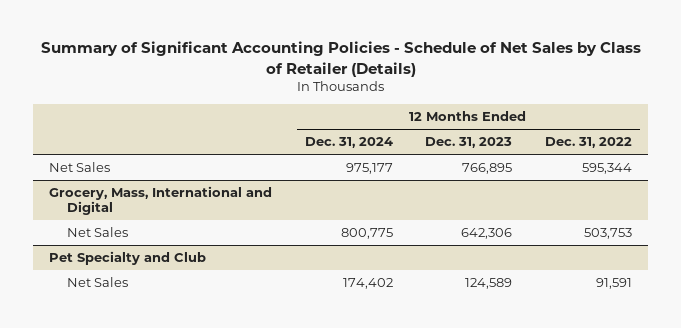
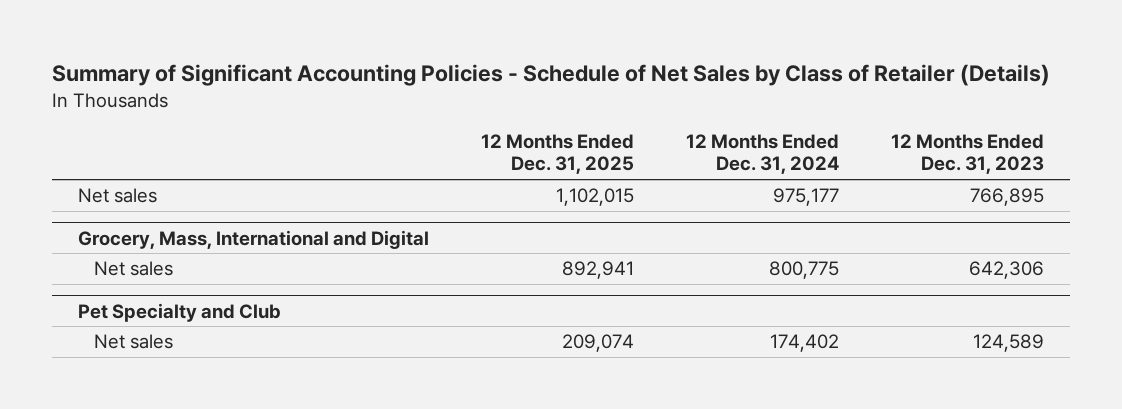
[544,137,632,149] Dec. 31, 2022 -> none
none -> [480,133,634,175] 12 Months Ended Dec. 31, 2025
[49,162,111,173] Net Sales -> [77,188,157,204] Net sales
[66,227,128,238] Net Sales -> [94,261,174,277] Net sales
[66,277,128,288] Net Sales -> [94,334,174,350] Net sales

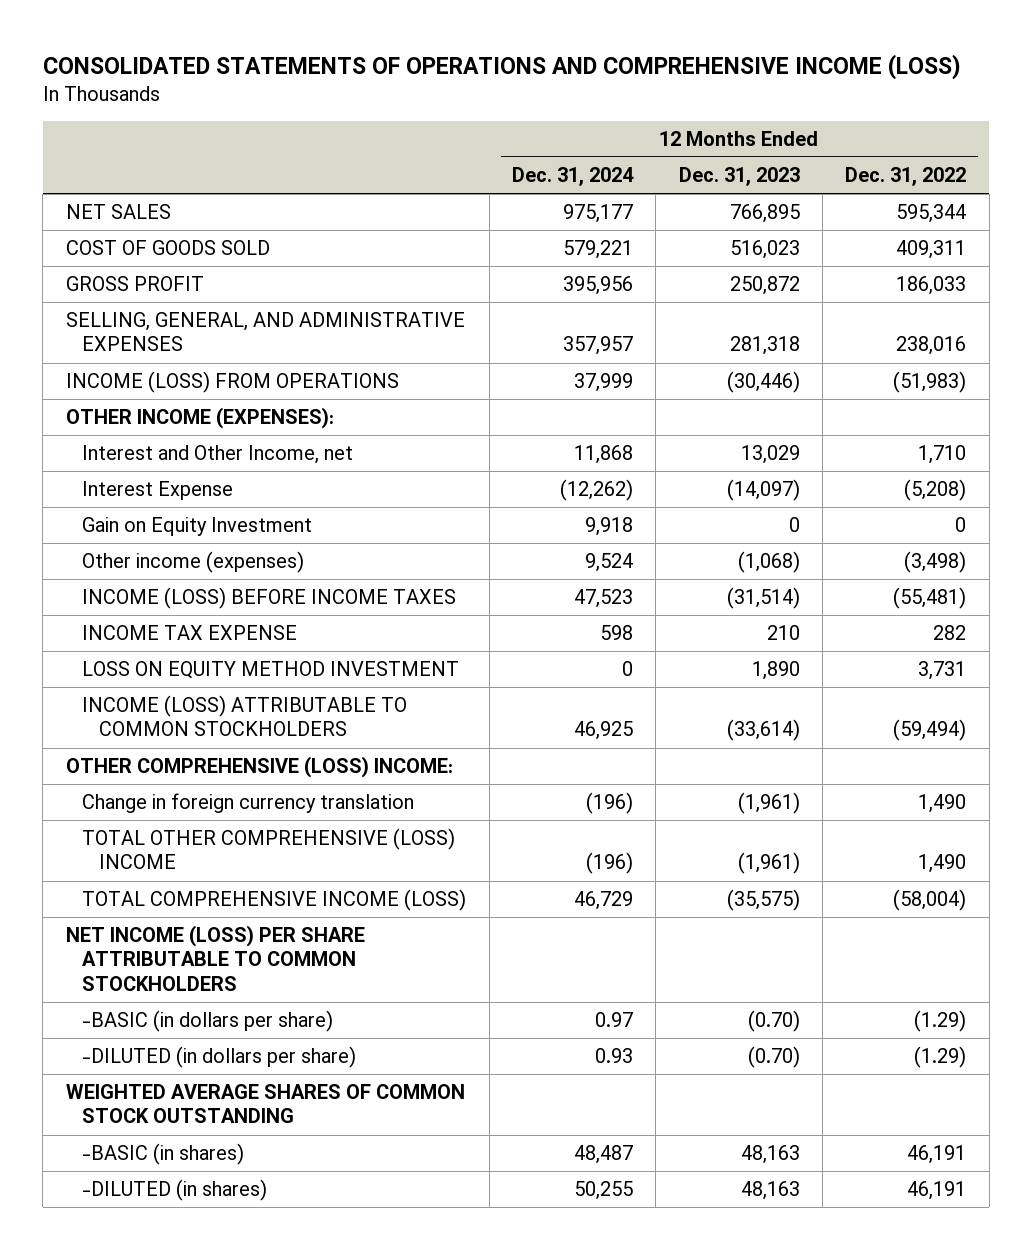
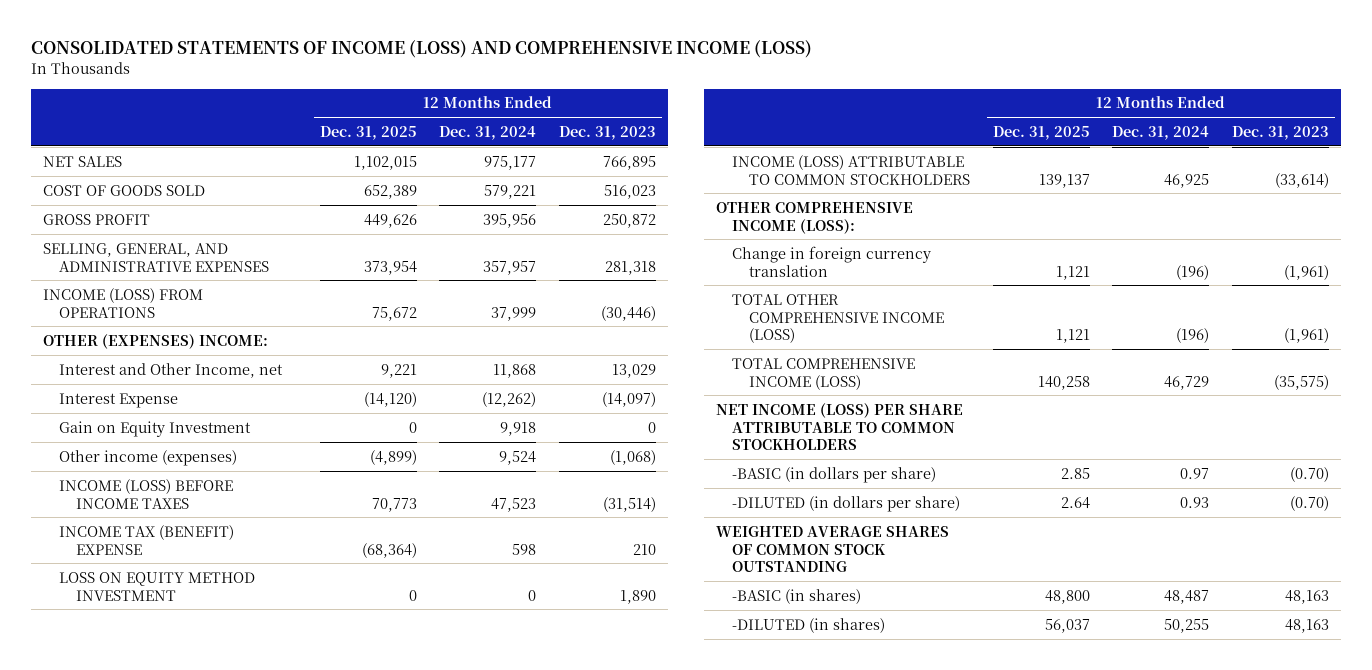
[42,53,961,80] CONSOLIDATED STATEMENTS OF OPERATIONS AND COMPREHENSIVE INCOME (LOSS) -> [31,40,813,59] CONSOLIDATED STATEMENTS OF INCOME (LOSS) AND COMPREHENSIVE INCOME (LOSS)
[845,167,967,187] Dec. 31, 2022 -> none
none -> [319,125,417,140] Dec. 31, 2025
[65,407,334,430] OTHER INCOME (EXPENSES): -> [42,333,268,349] OTHER (EXPENSES) INCOME:
[82,625,298,641] INCOME TAX EXPENSE -> [59,524,235,555] INCOME TAX (BENEFIT) EXPENSE
[65,756,453,779] OTHER COMPREHENSIVE (LOSS) INCOME: -> [715,201,913,234] OTHER COMPREHENSIVE INCOME (LOSS):
[82,828,456,870] TOTAL OTHER COMPREHENSIVE (LOSS) INCOME -> [732,293,944,344] TOTAL OTHER COMPREHENSIVE INCOME (LOSS)

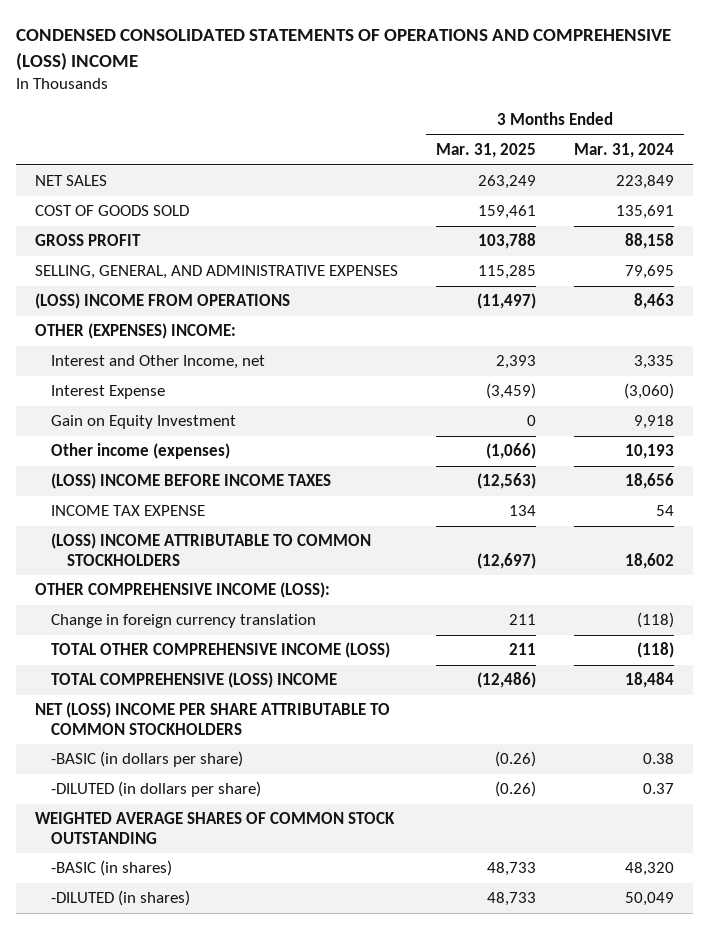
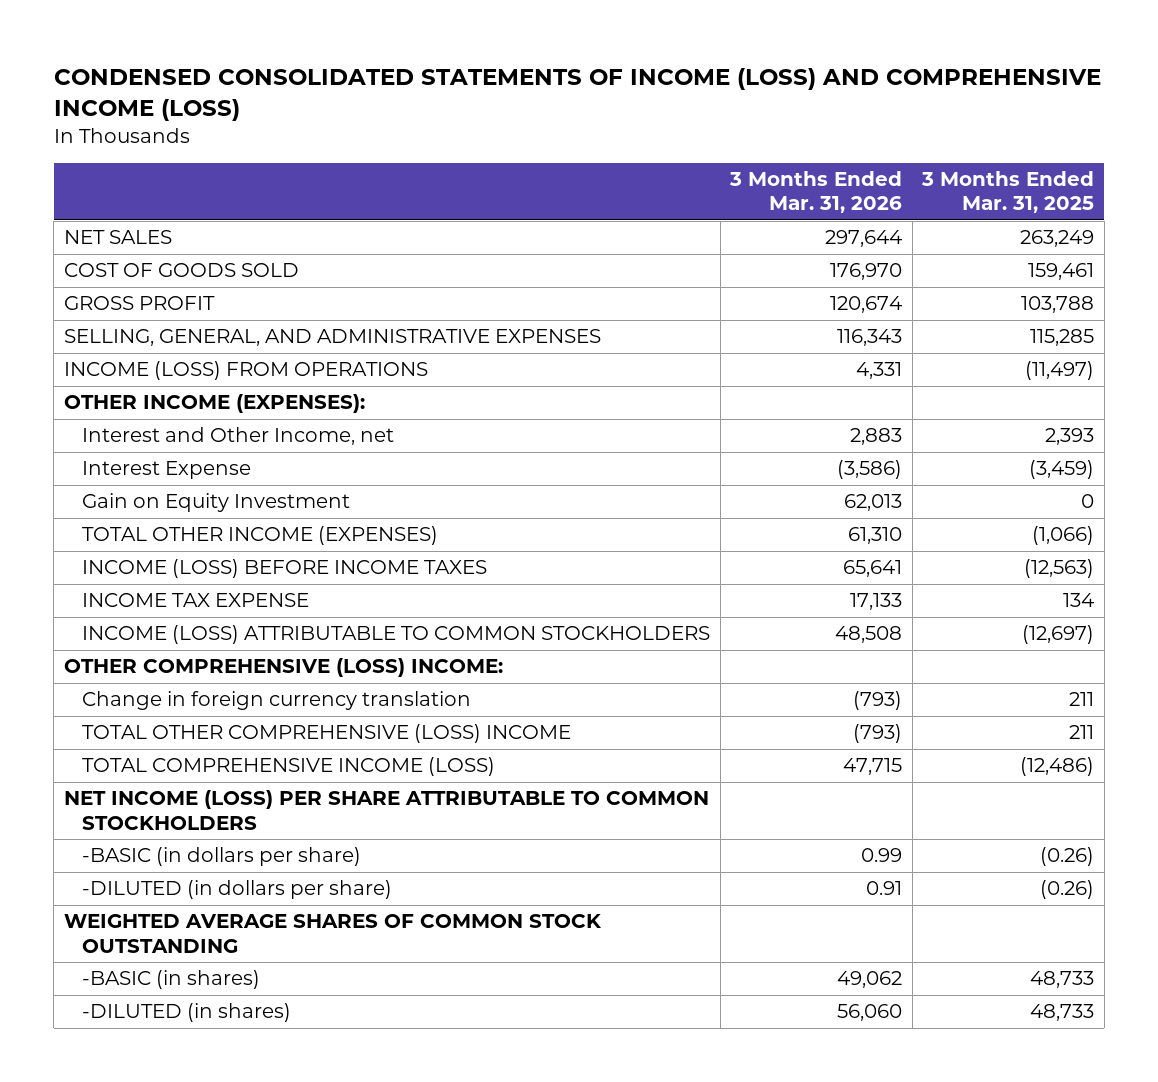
[15,29,671,70] CONDENSED CONSOLIDATED STATEMENTS OF OPERATIONS AND COMPREHENSIVE (LOSS) INCOME -> [53,67,1101,121] CONDENSED CONSOLIDATED STATEMENTS OF INCOME (LOSS) AND COMPREHENSIVE INCOME (LOSS)
[574,143,675,159] Mar. 31, 2024 -> none
none -> [729,171,903,214] 3 Months Ended Mar. 31, 2026
[34,293,290,310] (LOSS) INCOME FROM OPERATIONS -> [63,361,428,381] INCOME (LOSS) FROM OPERATIONS
[34,323,236,340] OTHER (EXPENSES) INCOME: -> [63,394,365,414] OTHER INCOME (EXPENSES):
[50,443,230,460] Other income (expenses) -> [81,526,438,546] TOTAL OTHER INCOME (EXPENSES)
[50,473,331,490] (LOSS) INCOME BEFORE INCOME TAXES -> [81,559,487,579] INCOME (LOSS) BEFORE INCOME TAXES
[50,533,371,566] (LOSS) INCOME ATTRIBUTABLE TO COMMON STOCKHOLDERS -> [81,625,710,645] INCOME (LOSS) ATTRIBUTABLE TO COMMON STOCKHOLDERS
[34,582,330,599] OTHER COMPREHENSIVE INCOME (LOSS): -> [63,658,503,678] OTHER COMPREHENSIVE (LOSS) INCOME:
[50,642,390,659] TOTAL OTHER COMPREHENSIVE INCOME (LOSS) -> [81,724,571,744] TOTAL OTHER COMPREHENSIVE (LOSS) INCOME
[50,672,337,689] TOTAL COMPREHENSIVE (LOSS) INCOME -> [81,757,495,777] TOTAL COMPREHENSIVE INCOME (LOSS)
[34,702,390,735] NET (LOSS) INCOME PER SHARE ATTRIBUTABLE TO COMMON STOCKHOLDERS -> [63,790,709,830] NET INCOME (LOSS) PER SHARE ATTRIBUTABLE TO COMMON STOCKHOLDERS

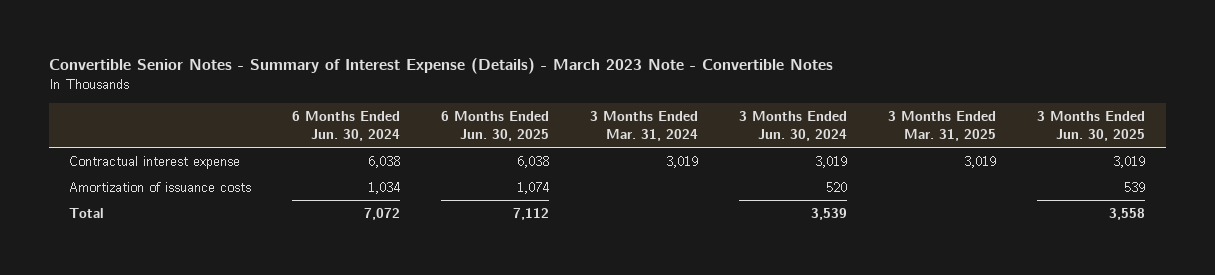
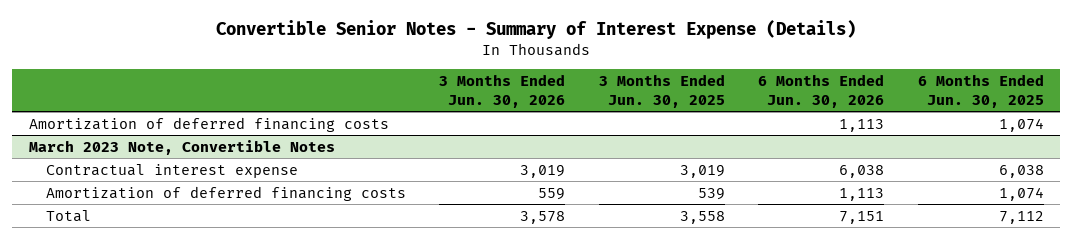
[48,58,833,75] Convertible Senior Notes - Summary of Interest Expense (Details) - March 2023 Note - Convertible Notes -> [216,19,857,39] Convertible Senior Notes - Summary of Interest Expense (Details)
[292,110,401,141] 6 Months Ended Jun. 30, 2024 -> none
[590,110,699,141] 3 Months Ended Mar. 31, 2024 -> none
[739,110,848,141] 3 Months Ended Jun. 30, 2024 -> none
[888,110,997,141] 3 Months Ended Mar. 31, 2025 -> none
none -> [439,73,566,108] 3 Months Ended Jun. 30, 2026
none -> [758,73,885,108] 6 Months Ended Jun. 30, 2026
none -> [29,116,390,132] Amortization of deferred financing costs
none -> [29,139,336,155] March 2023 Note, Convertible Notes
[69,181,252,192] Amortization of issuance costs -> [45,185,406,201] Amortization of deferred financing costs

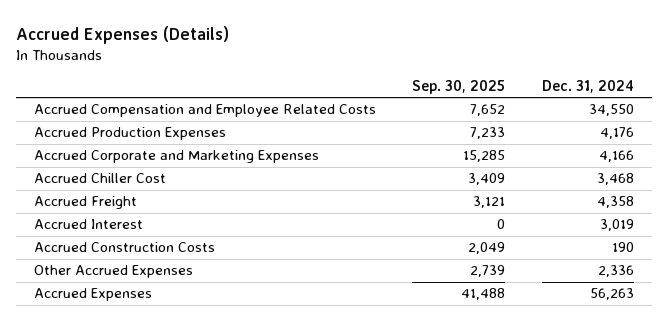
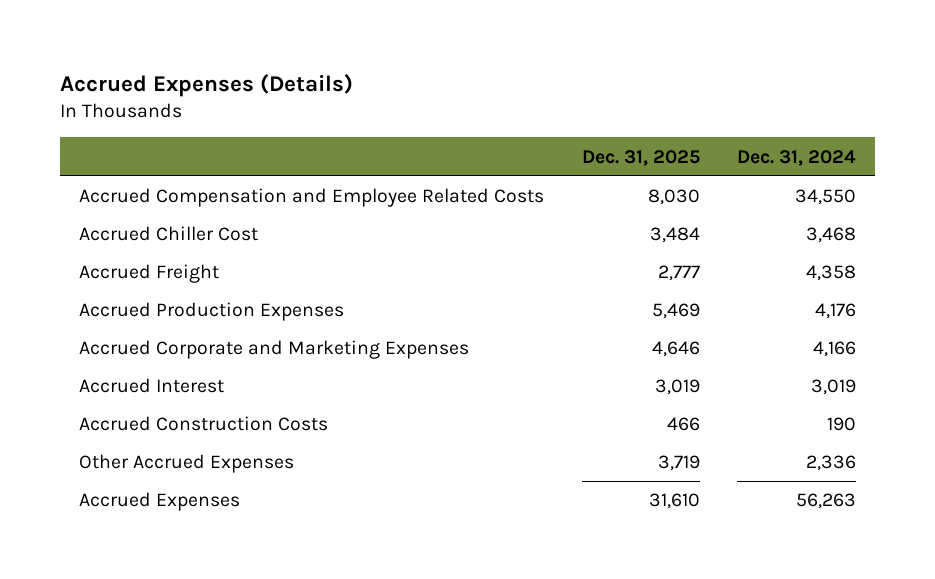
[412,79,506,94] Sep. 30, 2025 -> none
none -> [581,149,700,166] Dec. 31, 2025
[34,127,227,141] Accrued Production Expenses -> [79,302,345,322] Accrued Production Expenses
[34,150,320,164] Accrued Corporate and Marketing Expenses -> [79,340,470,360] Accrued Corporate and Marketing Expenses

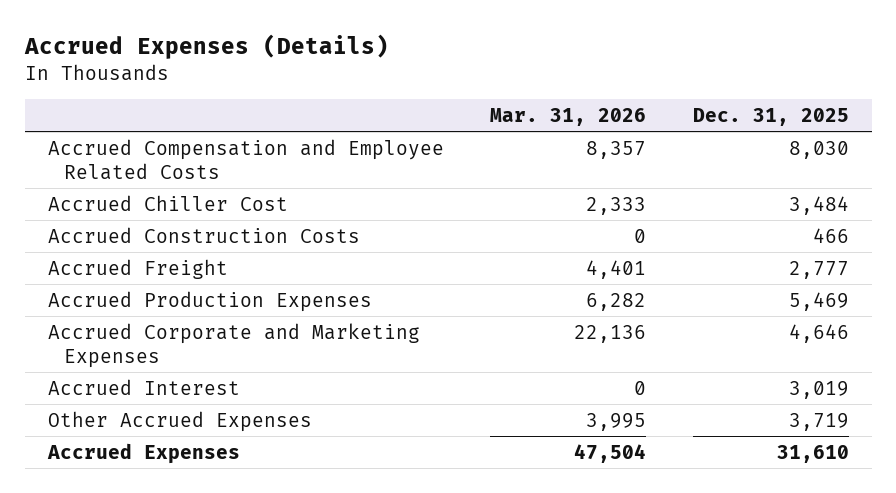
[737,149,857,166] Dec. 31, 2024 -> none
none -> [490,107,647,126] Mar. 31, 2026
[79,416,329,432] Accrued Construction Costs -> [47,226,360,243] Accrued Construction Costs

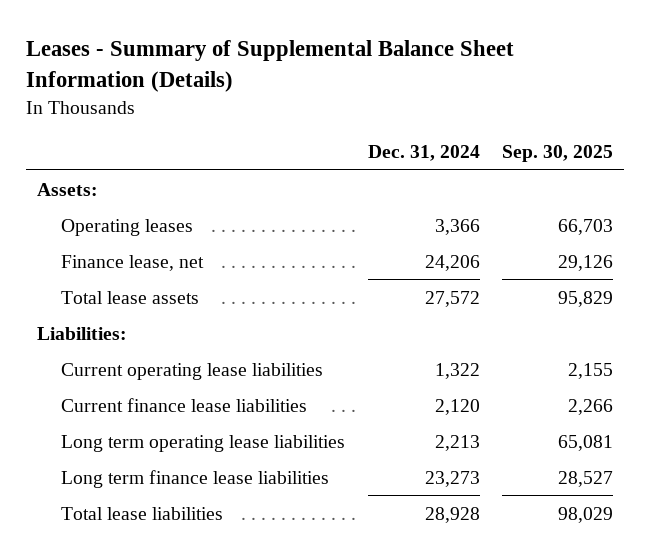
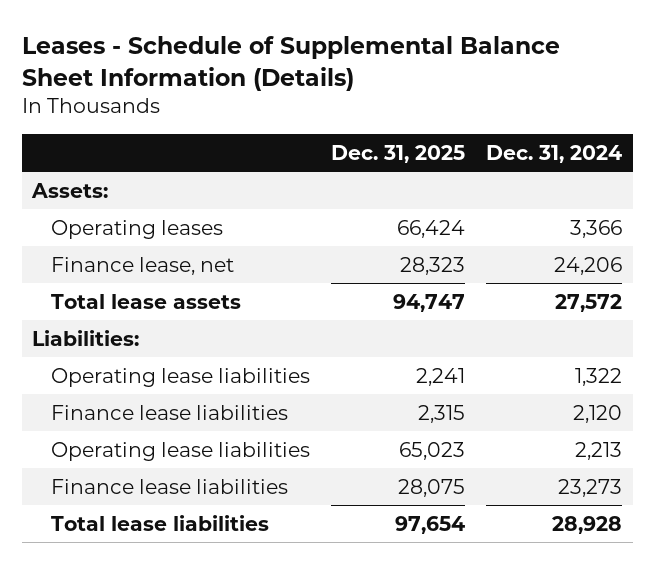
[25,40,514,93] Leases - Summary of Supplemental Balance Sheet Information (Details) -> [21,35,560,91] Leases - Schedule of Supplemental Balance Sheet Information (Details)
[501,145,613,163] Sep. 30, 2025 -> none
none -> [331,144,466,163] Dec. 31, 2025
[61,362,324,380] Current operating lease liabilities -> [50,367,310,387] Operating lease liabilities
[61,397,308,412] Current finance lease liabilities -> [50,404,288,420] Finance lease liabilities
[61,434,346,452] Long term operating lease liabilities -> [50,441,310,461] Operating lease liabilities
[61,469,330,488] Long term finance lease liabilities -> [50,478,288,494] Finance lease liabilities

